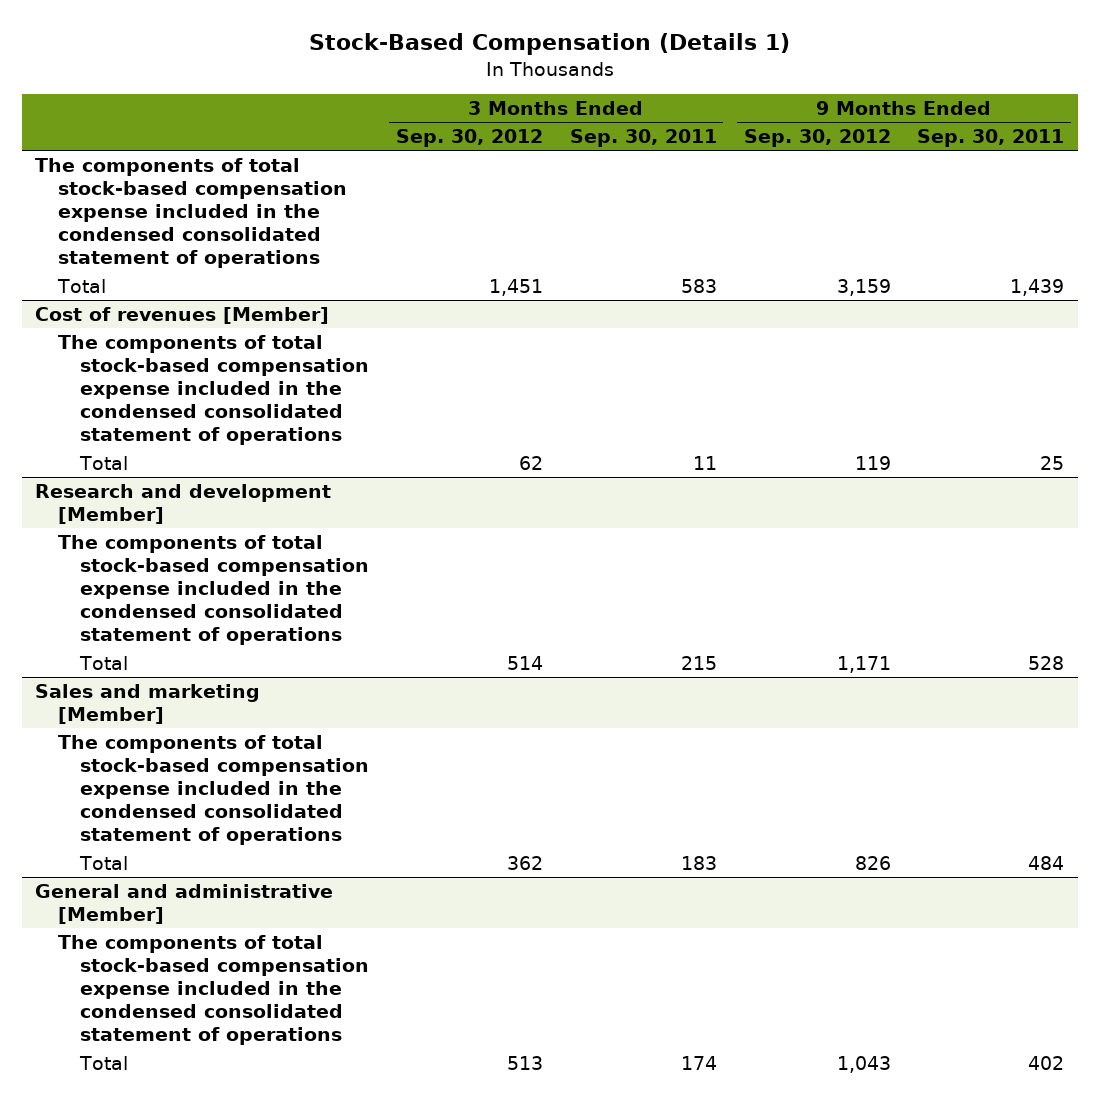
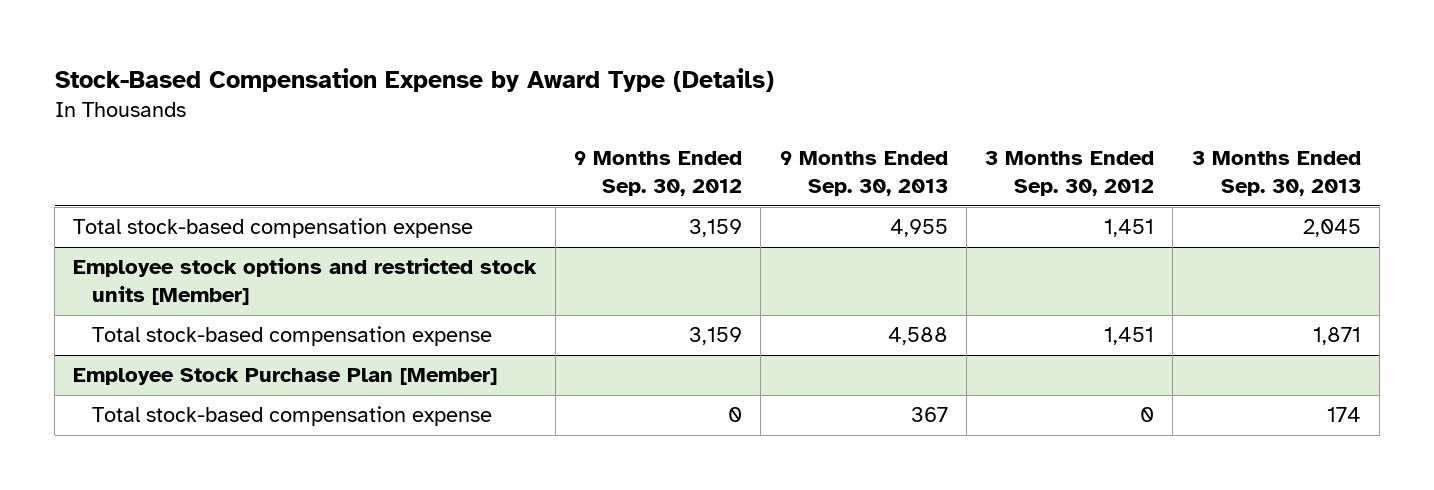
[308,33,790,56] Stock-Based Compensation (Details 1) -> [54,67,774,92] Stock-Based Compensation Expense by Award Type (Details)
[569,129,717,148] Sep. 30, 2011 -> none
[917,129,1065,148] Sep. 30, 2011 -> none
none -> [779,151,948,196] 9 Months Ended Sep. 30, 2013
none -> [1191,151,1361,196] 3 Months Ended Sep. 30, 2013
[34,157,347,269] The components of total stock-based compensation expense included in the condensed consolidated statement of operations -> none
[34,306,329,324] Cost of revenues [Member] -> none
[57,334,370,446] The components of total stock-based compensation expense included in the condensed consolidated statement of operations -> none
[34,483,331,524] Research and development [Member] -> none
[57,534,370,646] The components of total stock-based compensation expense included in the condensed consolidated statement of operations -> none
[34,683,260,724] Sales and marketing [Member] -> none
[57,734,370,846] The components of total stock-based compensation expense included in the condensed consolidated statement of operations -> none
[79,855,129,870] Total -> none
[34,883,333,924] General and administrative [Member] -> none
[57,934,370,1046] The components of total stock-based compensation expense included in the condensed consolidated statement of operations -> none
[79,1055,129,1070] Total -> none
[56,278,106,293] Total -> [73,218,474,239] Total stock-based compensation expense
none -> [73,258,538,306] Employee stock options and restricted stock units [Member]
[79,455,129,470] Total -> [91,326,492,347] Total stock-based compensation expense
[518,455,543,470] 62 -> [1104,327,1155,346] 1,451
[854,455,891,470] 119 -> [689,327,743,346] 3,159
none -> [73,368,498,386] Employee Stock Purchase Plan [Member]
[79,655,129,670] Total -> [91,406,492,427] Total stock-based compensation expense
[506,655,543,670] 514 -> [1140,407,1155,423] 0
[836,655,891,673] 1,171 -> [728,407,743,423] 0

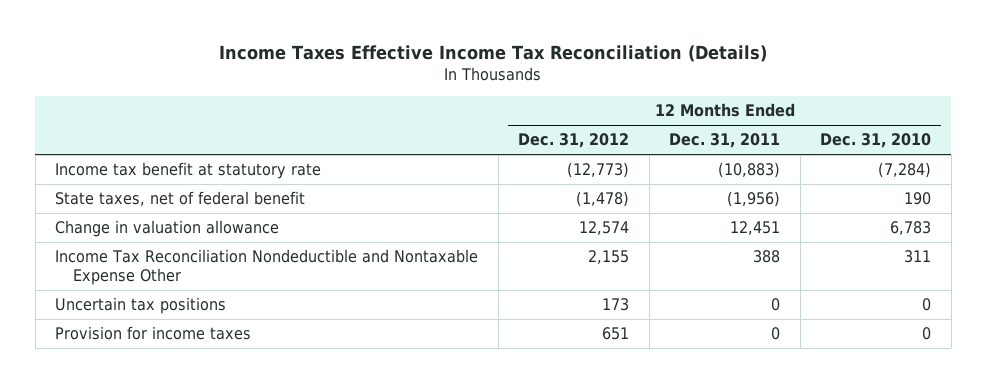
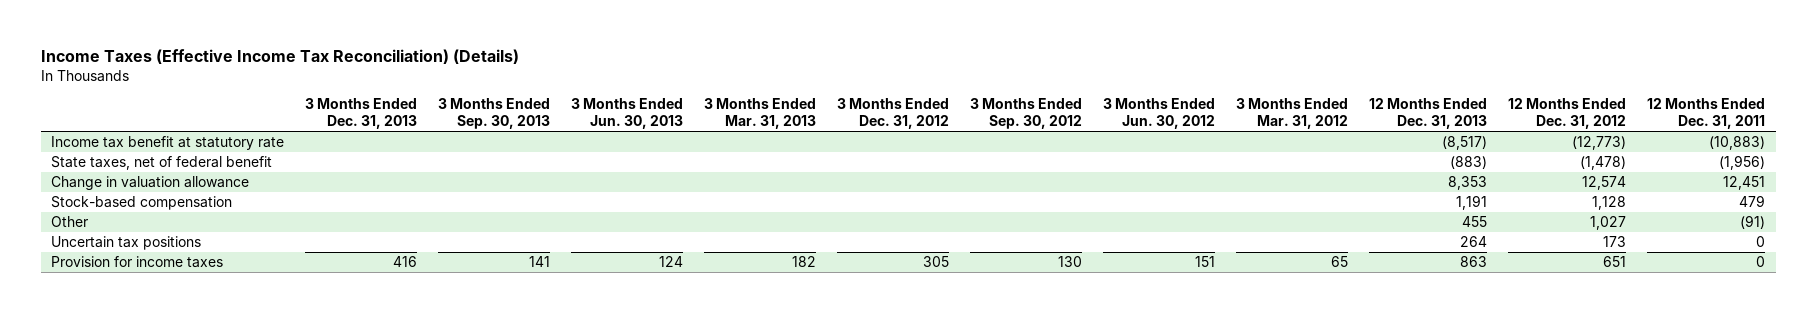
[219,45,768,63] Income Taxes Effective Income Tax Reconciliation (Details) -> [40,48,519,64] Income Taxes (Effective Income Tax Reconciliation) (Details)
[820,133,932,149] Dec. 31, 2010 -> none
none -> [305,98,418,130] 3 Months Ended Dec. 31, 2013
none -> [438,98,551,130] 3 Months Ended Sep. 30, 2013
none -> [571,98,684,130] 3 Months Ended Jun. 30, 2013
none -> [704,98,817,130] 3 Months Ended Mar. 31, 2013
none -> [837,98,950,130] 3 Months Ended Dec. 31, 2012
none -> [970,98,1083,130] 3 Months Ended Sep. 30, 2012
none -> [1103,98,1216,130] 3 Months Ended Jun. 30, 2012
none -> [1236,98,1349,130] 3 Months Ended Mar. 31, 2012
none -> [1369,98,1488,130] 12 Months Ended Dec. 31, 2013
[55,249,479,286] Income Tax Reconciliation Nondeductible and Nontaxable Expense Other -> none
none -> [51,196,233,211] Stock-based compensation
none -> [51,216,89,228] Other

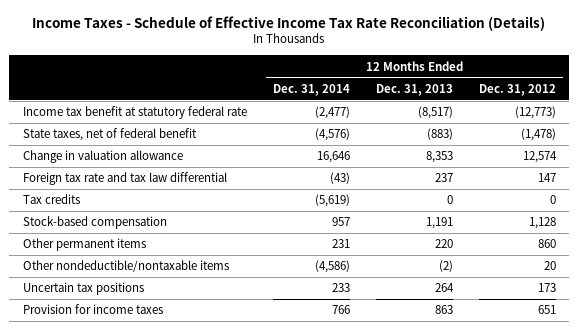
[40,48,519,64] Income Taxes (Effective Income Tax Reconciliation) (Details) -> [32,15,546,31] Income Taxes - Schedule of Effective Income Tax Rate Reconciliation (Details)
[305,98,418,130] 3 Months Ended Dec. 31, 2013 -> none
[438,98,551,130] 3 Months Ended Sep. 30, 2013 -> none
[571,98,684,130] 3 Months Ended Jun. 30, 2013 -> none
[704,98,817,130] 3 Months Ended Mar. 31, 2013 -> none
[837,98,950,130] 3 Months Ended Dec. 31, 2012 -> none
[970,98,1083,130] 3 Months Ended Sep. 30, 2012 -> none
[1103,98,1216,130] 3 Months Ended Jun. 30, 2012 -> none
[1236,98,1349,130] 3 Months Ended Mar. 31, 2012 -> none
[1647,98,1766,130] 12 Months Ended Dec. 31, 2011 -> none
none -> [272,83,350,96] Dec. 31, 2014
[51,136,285,151] Income tax benefit at statutory rate -> [22,106,247,120] Income tax benefit at statutory federal rate
none -> [22,172,227,186] Foreign tax rate and tax law differential
none -> [22,194,80,205] Tax credits
none -> [22,238,146,252] Other permanent items
[51,216,89,228] Other -> [22,260,229,273] Other nondeductible/nontaxable items
[1462,216,1488,228] 455 -> [439,260,454,273] (2)
[1590,216,1627,231] 1,027 -> [544,261,557,271] 20

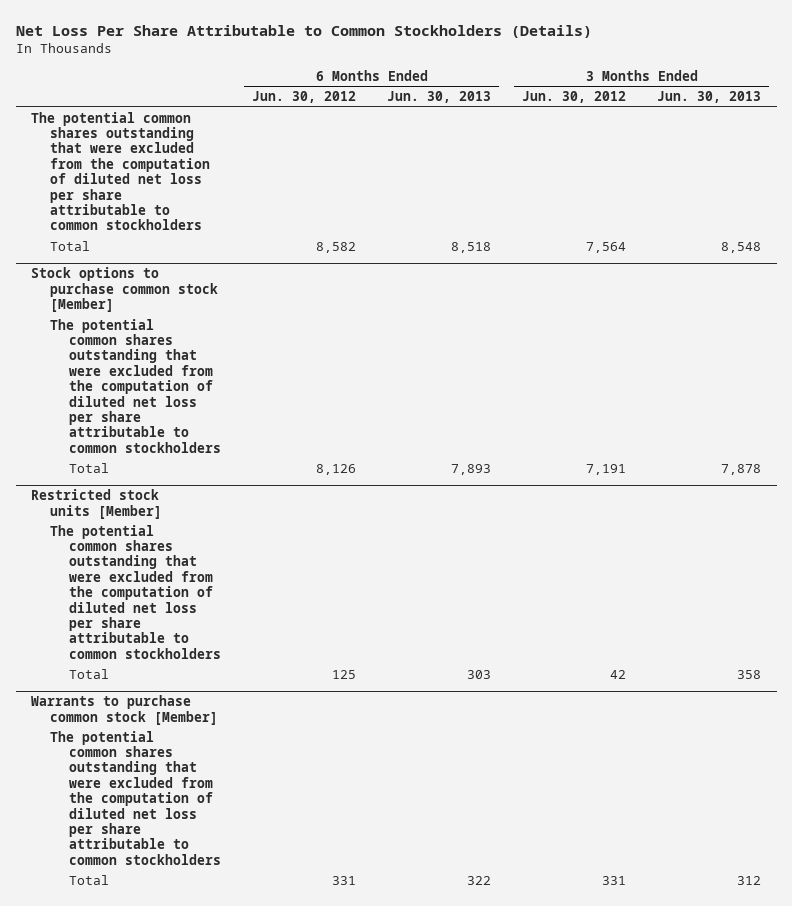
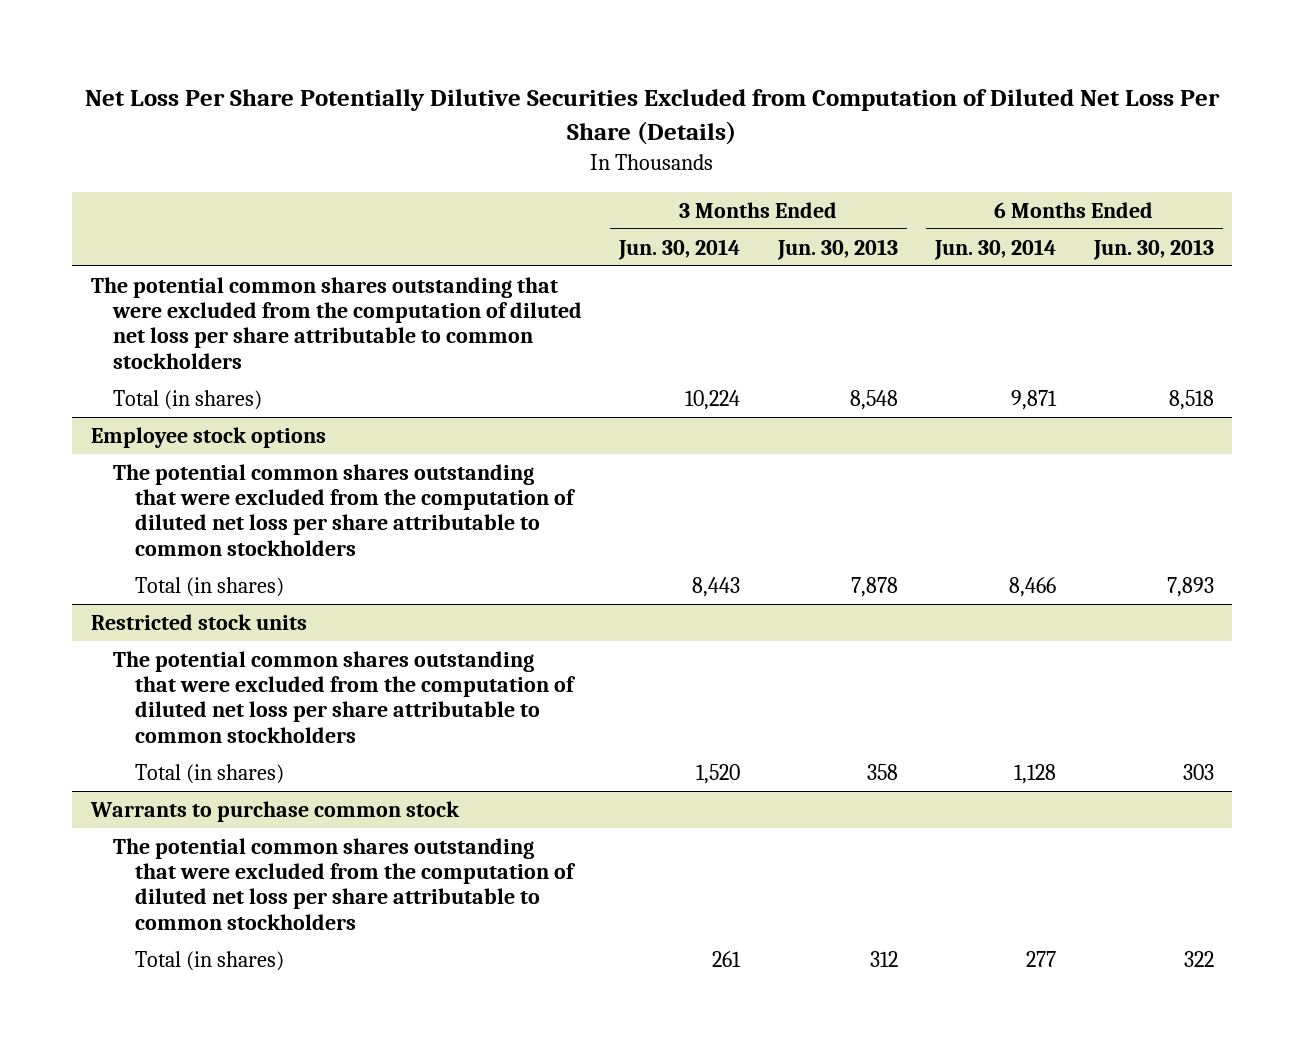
[15,24,592,38] Net Loss Per Share Attributable to Common Stockholders (Details) -> [85,89,1221,146] Net Loss Per Share Potentially Dilutive Securities Excluded from Computation of Diluted Net Loss Per Share (Details)
[251,91,356,104] Jun. 30, 2012 -> none
[522,91,627,104] Jun. 30, 2012 -> none
none -> [618,238,741,260] Jun. 30, 2014
none -> [934,238,1057,260] Jun. 30, 2014
[31,267,218,313] Stock options to purchase common stock [Member] -> none
[49,240,90,251] Total -> [112,390,262,411] Total (in shares)
none -> [90,427,326,449] Employee stock options
[68,462,109,473] Total -> [134,577,284,598] Total (in shares)
[31,489,162,519] Restricted stock units [Member] -> [90,614,307,631] Restricted stock units
[68,668,109,679] Total -> [134,764,284,785] Total (in shares)
[31,695,218,725] Warrants to purchase common stock [Member] -> [89,801,460,823] Warrants to purchase common stock
[68,874,109,885] Total -> [134,951,284,972] Total (in shares)

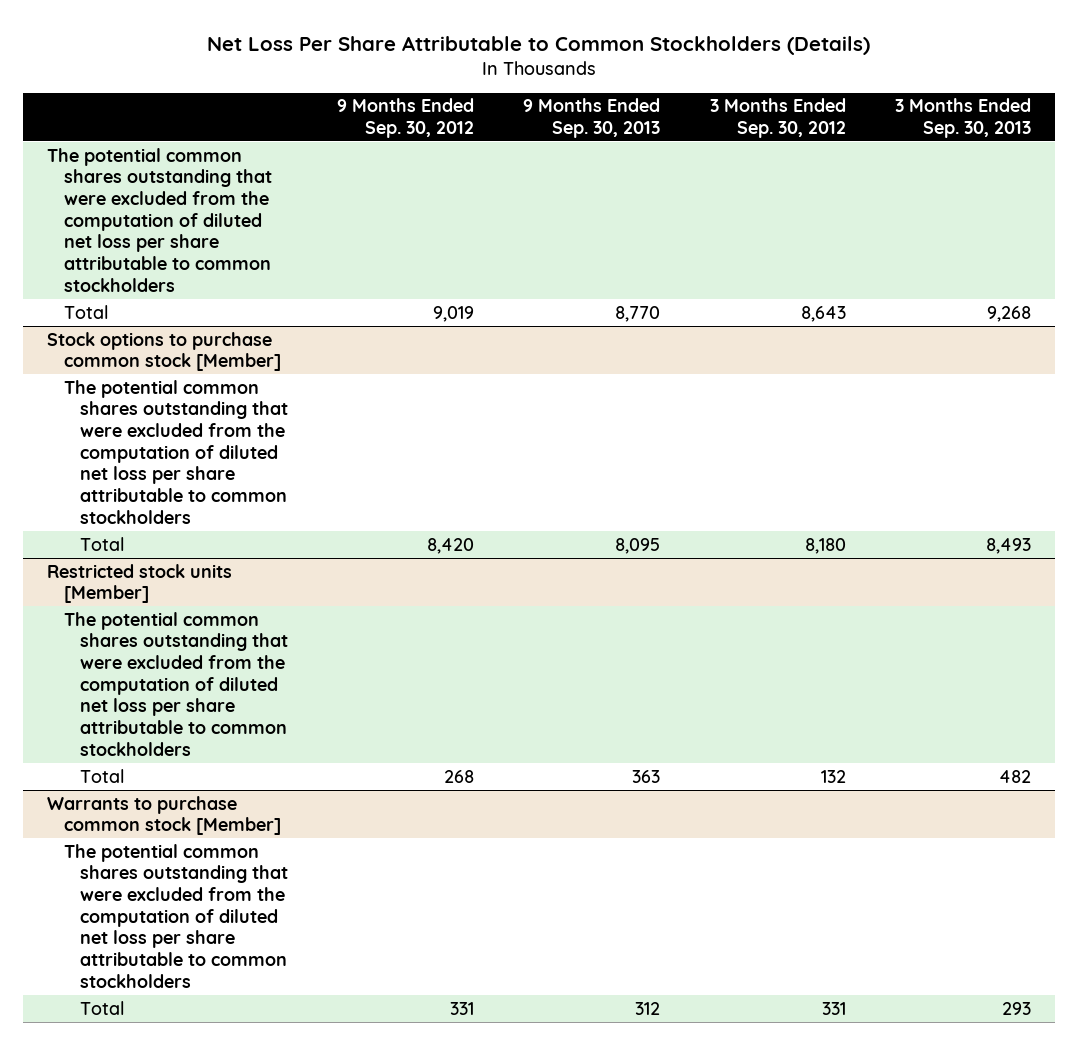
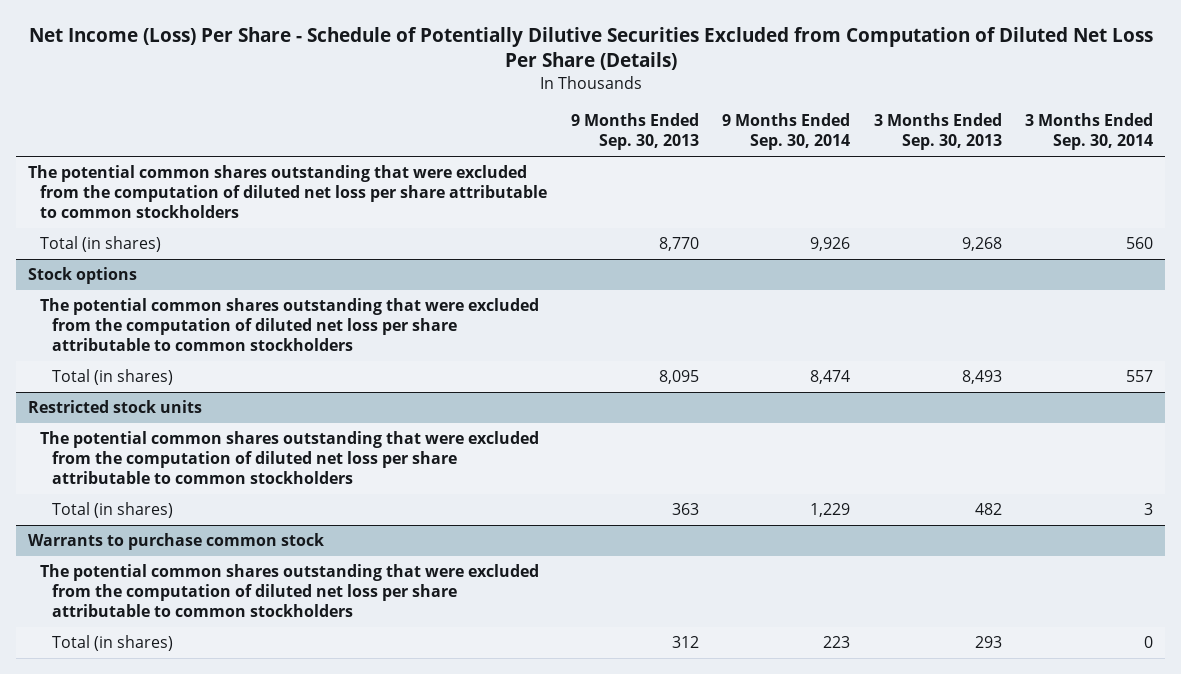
[207,35,871,55] Net Loss Per Share Attributable to Common Stockholders (Details) -> [28,26,1153,70] Net Income (Loss) Per Share - Schedule of Potentially Dilutive Securities Excluded from Computation of Diluted Net Loss Per Share (Details)
[337,98,475,139] 9 Months Ended Sep. 30, 2012 -> none
[709,98,846,139] 3 Months Ended Sep. 30, 2012 -> none
none -> [722,113,851,151] 9 Months Ended Sep. 30, 2014
none -> [1025,113,1154,151] 3 Months Ended Sep. 30, 2014
[47,331,281,372] Stock options to purchase common stock [Member] -> none
[63,304,109,319] Total -> [40,236,162,253] Total (in shares)
none -> [28,267,138,285] Stock options
[80,536,126,551] Total -> [52,369,174,386] Total (in shares)
[47,563,233,604] Restricted stock units [Member] -> [28,400,203,414] Restricted stock units
[80,768,126,783] Total -> [52,502,174,519] Total (in shares)
[47,795,281,836] Warrants to purchase common stock [Member] -> [28,533,325,551] Warrants to purchase common stock
[80,1000,126,1015] Total -> [52,635,174,652] Total (in shares)

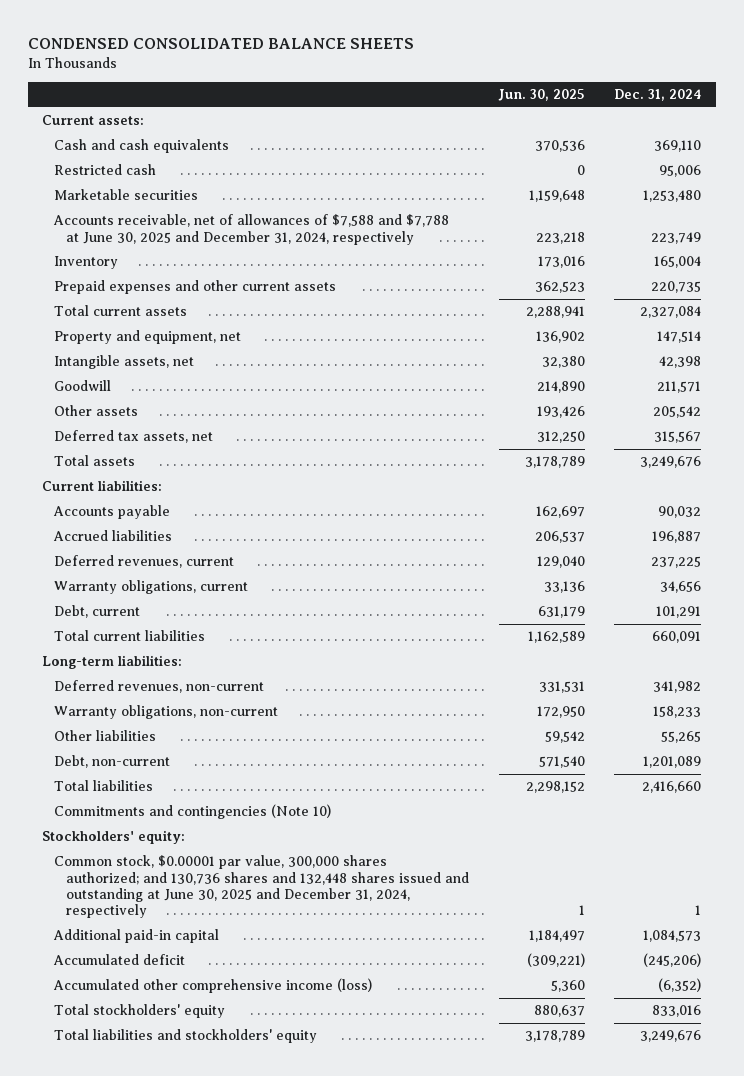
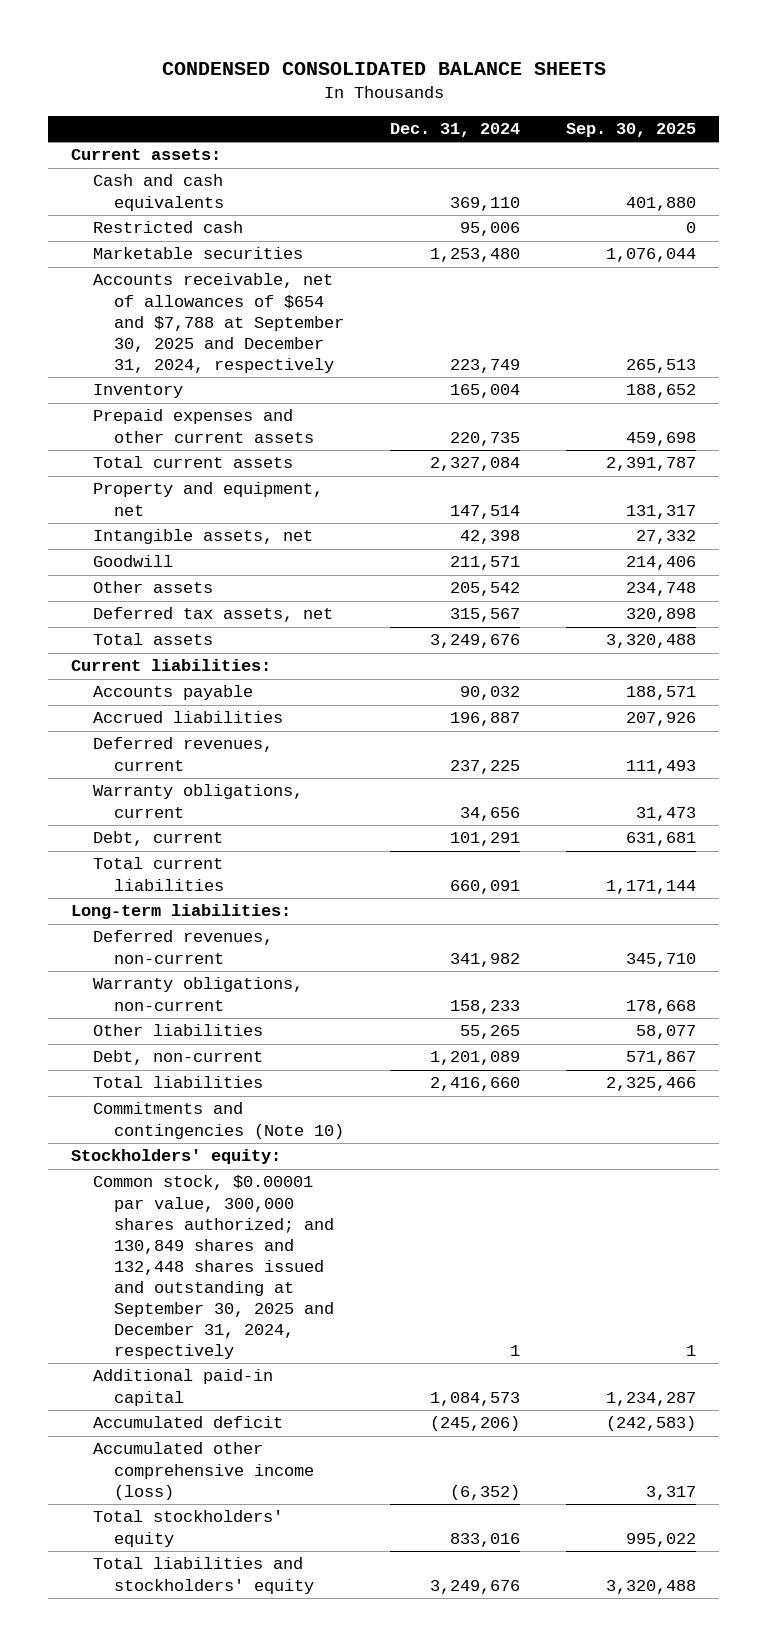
[497,89,585,102] Jun. 30, 2025 -> none
none -> [566,123,697,138] Sep. 30, 2025
[53,214,450,245] Accounts receivable, net of allowances of $7,588 and $7,788 at June 30, 2025 and December 31, 2024, respectively -> [92,273,345,373] Accounts receivable, net of allowances of $654 and $7,788 at September 30, 2025 and December 31, 2024, respectively
[54,855,470,919] Common stock, $0.00001 par value, 300,000 shares authorized; and 130,736 shares and 132,448 shares issued and outstanding at June 30, 2025 and December 31, 2024, respectively -> [92,1175,335,1359] Common stock, $0.00001 par value, 300,000 shares authorized; and 130,849 shares and 132,448 shares issued and outstanding at September 30, 2025 and December 31, 2024, respectively

